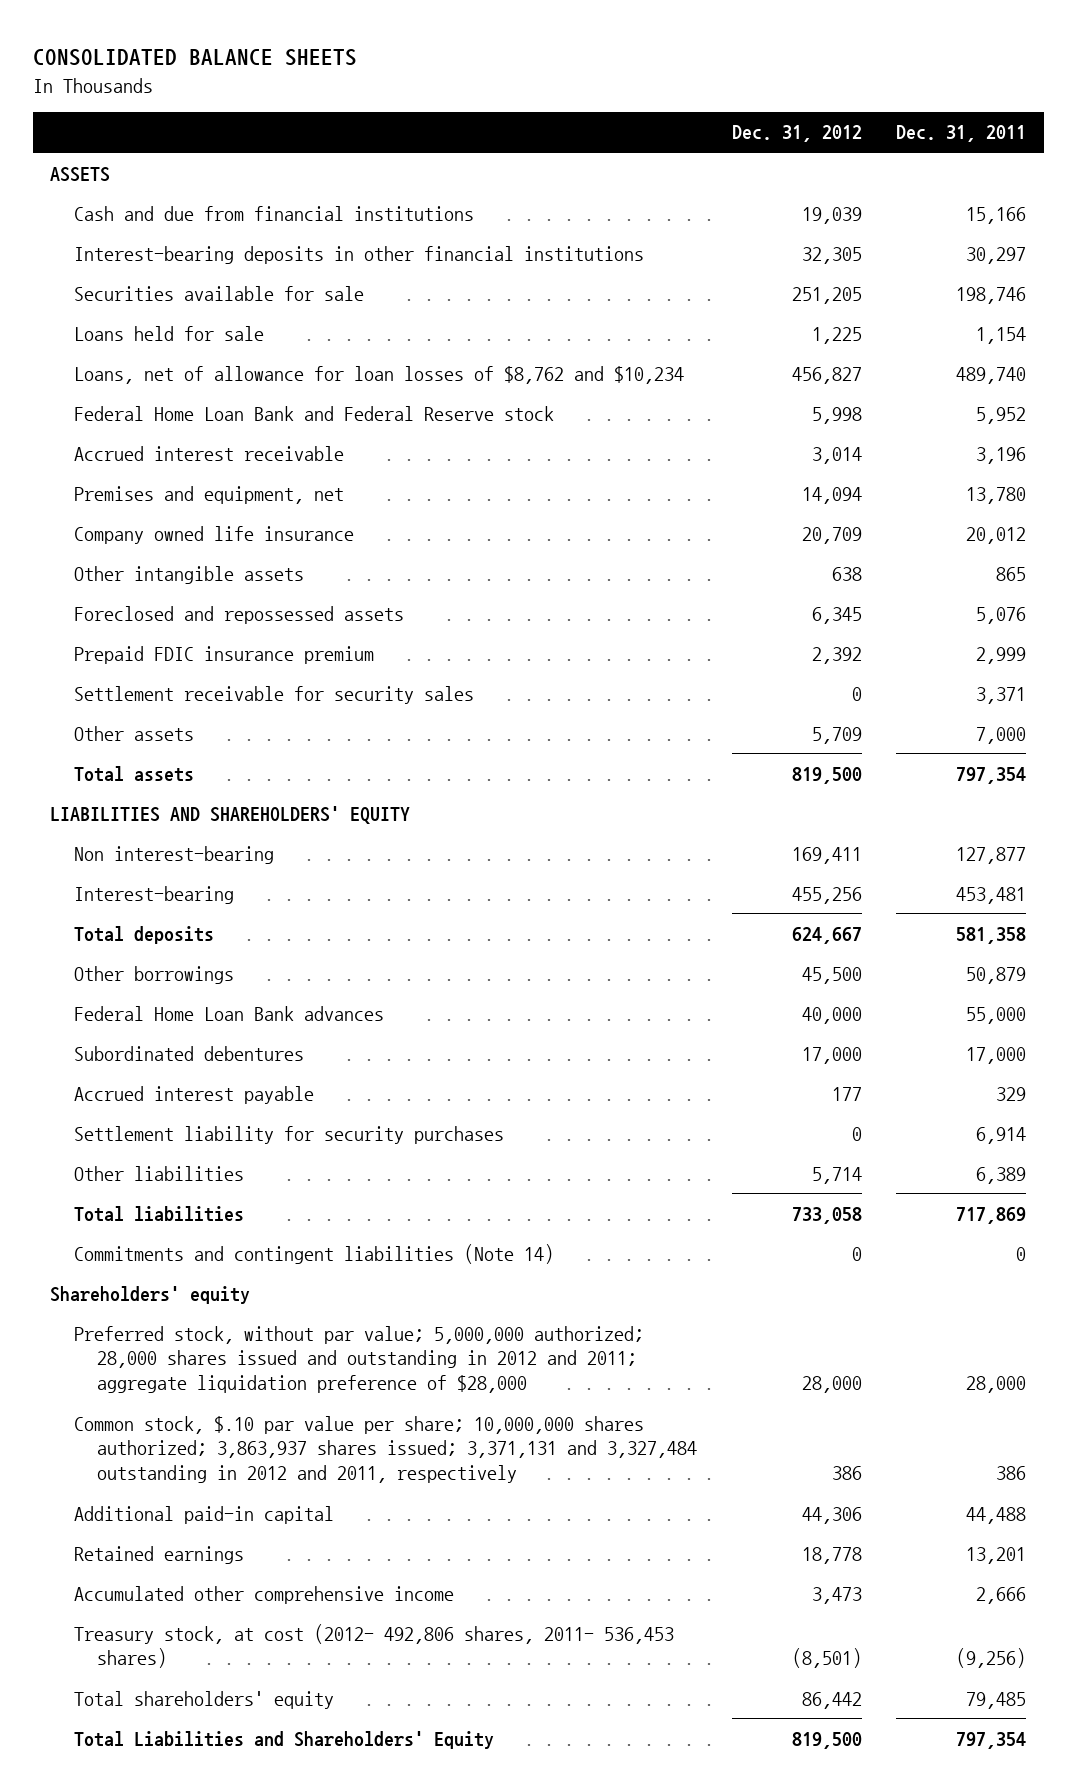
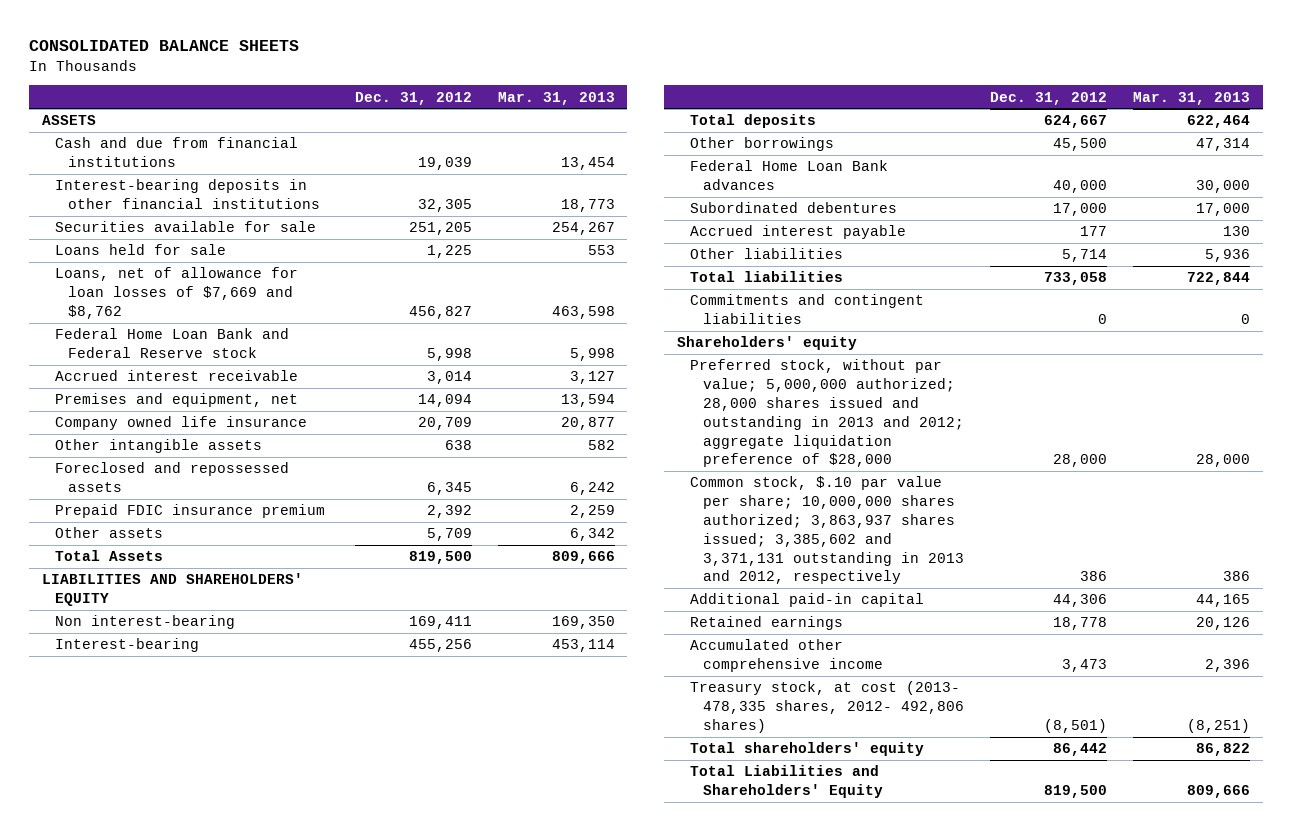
[896,125,1027,143] Dec. 31, 2011 -> none
none -> [497,91,615,105] Mar. 31, 2013
[73,365,684,384] Loans, net of allowance for loan losses of $8,762 and $10,234 -> [54,267,298,319] Loans, net of allowance for loan losses of $7,669 and $8,762
[73,685,474,704] Settlement receivable for security sales -> none
[73,765,194,782] Total assets -> [54,550,163,562] Total Assets
[73,1125,504,1144] Settlement liability for security purchases -> none
[73,1243,554,1264] Commitments and contingent liabilities (Note 14) -> [689,294,924,325] Commitments and contingent liabilities
[73,1325,644,1394] Preferred stock, without par value; 5,000,000 authorized; 28,000 shares issued and outstanding in 2012 and 2011; aggregate liquidation preference of $28,000 -> [689,359,965,468] Preferred stock, without par value; 5,000,000 authorized; 28,000 shares issued and outstanding in 2013 and 2012; aggregate liquidation preference of $28,000
[73,1415,697,1484] Common stock, $.10 par value per share; 10,000,000 shares authorized; 3,863,937 shares issued; 3,371,131 and 3,327,484 outstanding in 2012 and 2011, respectively -> [689,476,965,585] Common stock, $.10 par value per share; 10,000,000 shares authorized; 3,863,937 shares issued; 3,385,602 and 3,371,131 outstanding in 2013 and 2012, respectively
[73,1623,674,1669] Treasury stock, at cost (2012- 492,806 shares, 2011- 536,453 shares) -> [689,681,965,733] Treasury stock, at cost (2013- 478,335 shares, 2012- 492,806 shares)

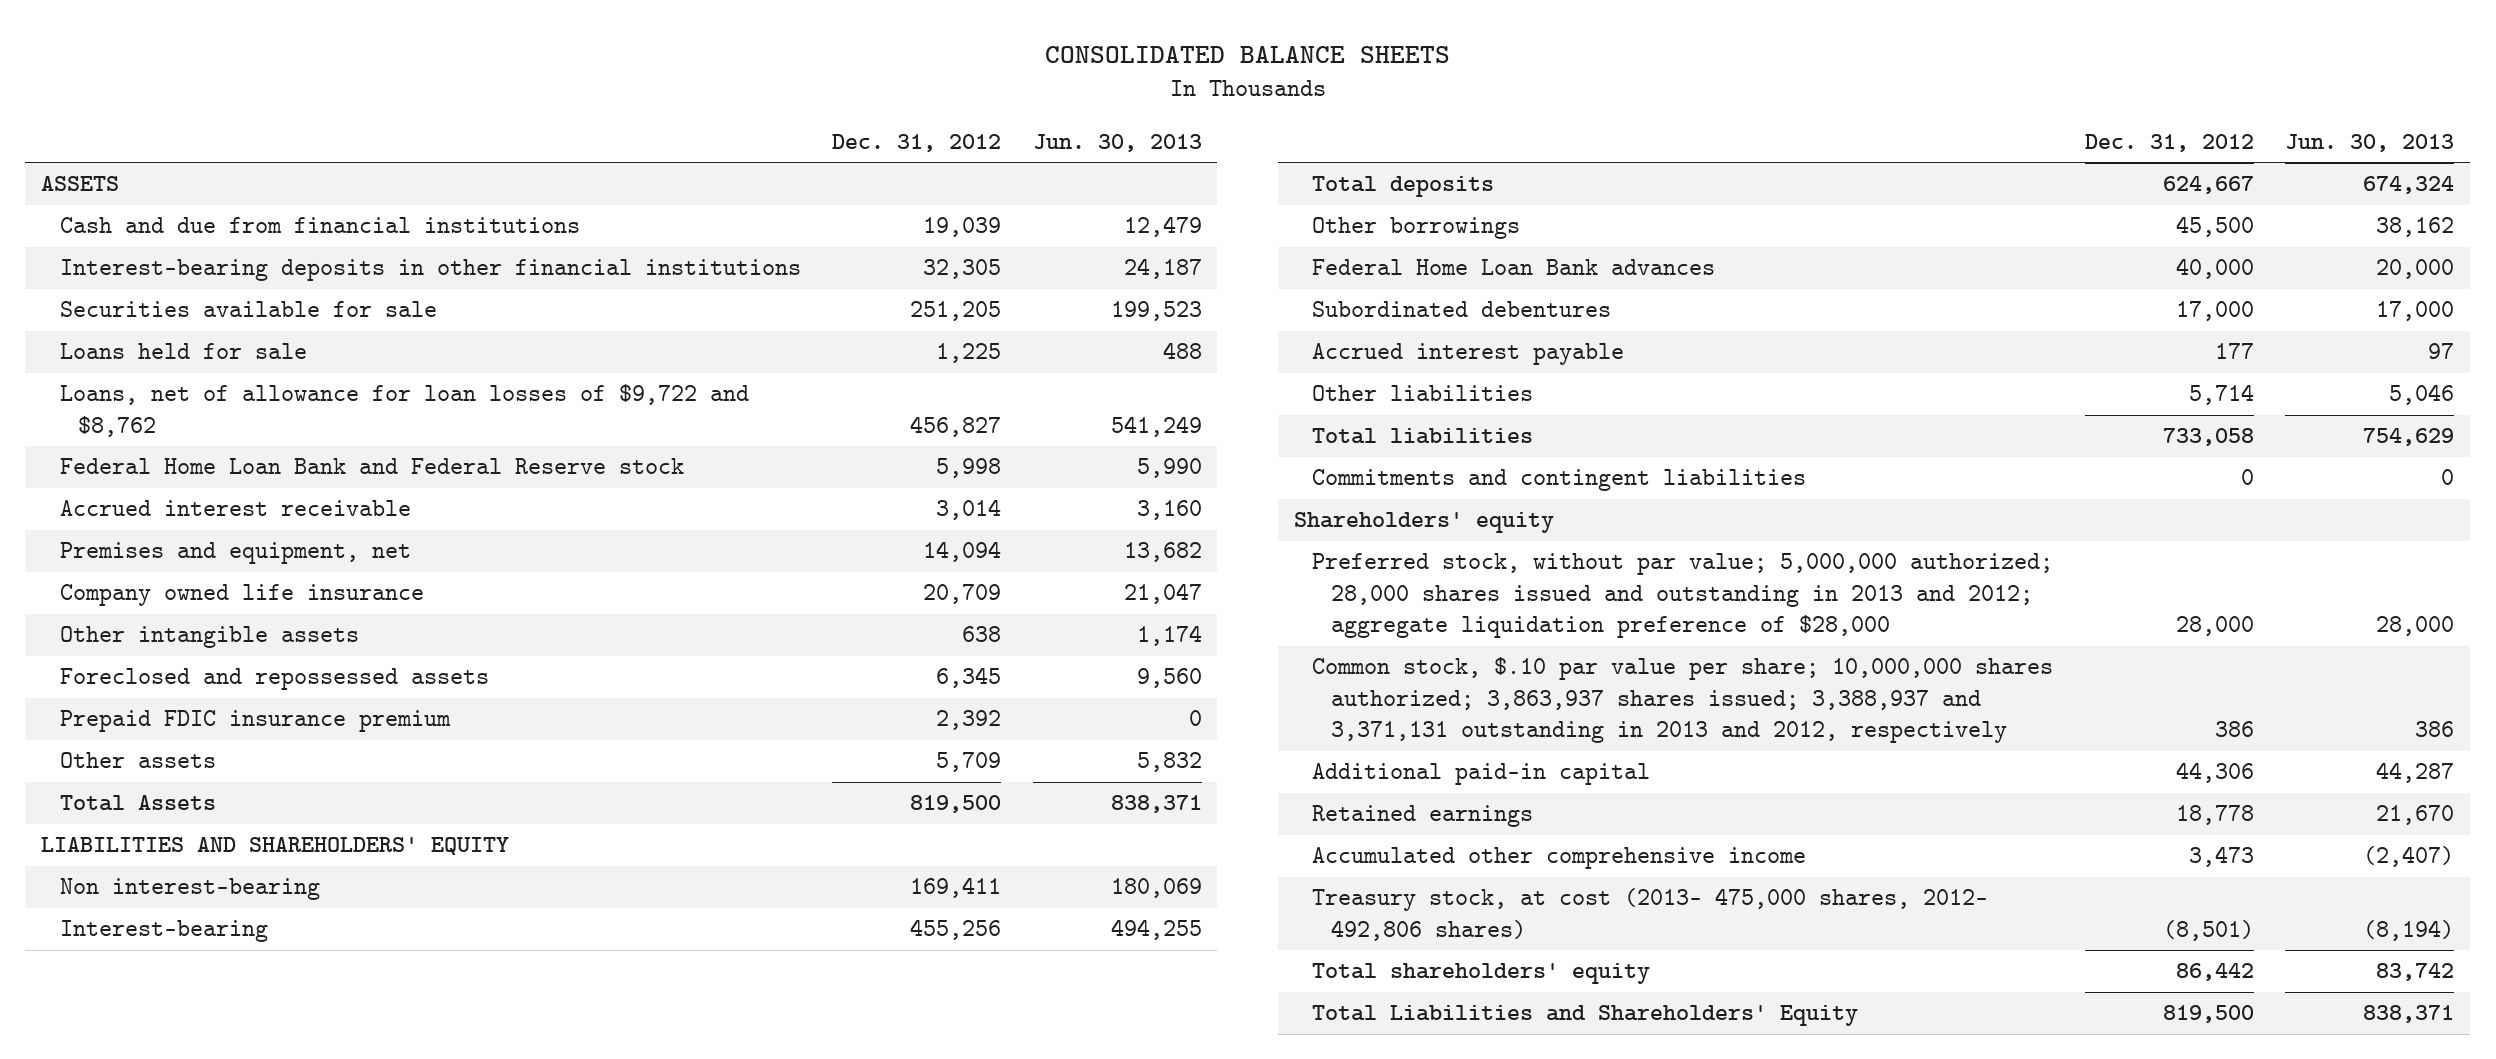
[497,91,615,105] Mar. 31, 2013 -> none
none -> [1032,133,1202,152] Jun. 30, 2013
[54,267,298,319] Loans, net of allowance for loan losses of $7,669 and $8,762 -> [59,384,749,437] Loans, net of allowance for loan losses of $9,722 and $8,762
[689,476,965,585] Common stock, $.10 par value per share; 10,000,000 shares authorized; 3,863,937 shares issued; 3,385,602 and 3,371,131 outstanding in 2013 and 2012, respectively -> [1312,657,2054,744] Common stock, $.10 par value per share; 10,000,000 shares authorized; 3,863,937 shares issued; 3,388,937 and 3,371,131 outstanding in 2013 and 2012, respectively
[689,681,965,733] Treasury stock, at cost (2013- 478,335 shares, 2012- 492,806 shares) -> [1312,888,1989,941] Treasury stock, at cost (2013- 475,000 shares, 2012- 492,806 shares)

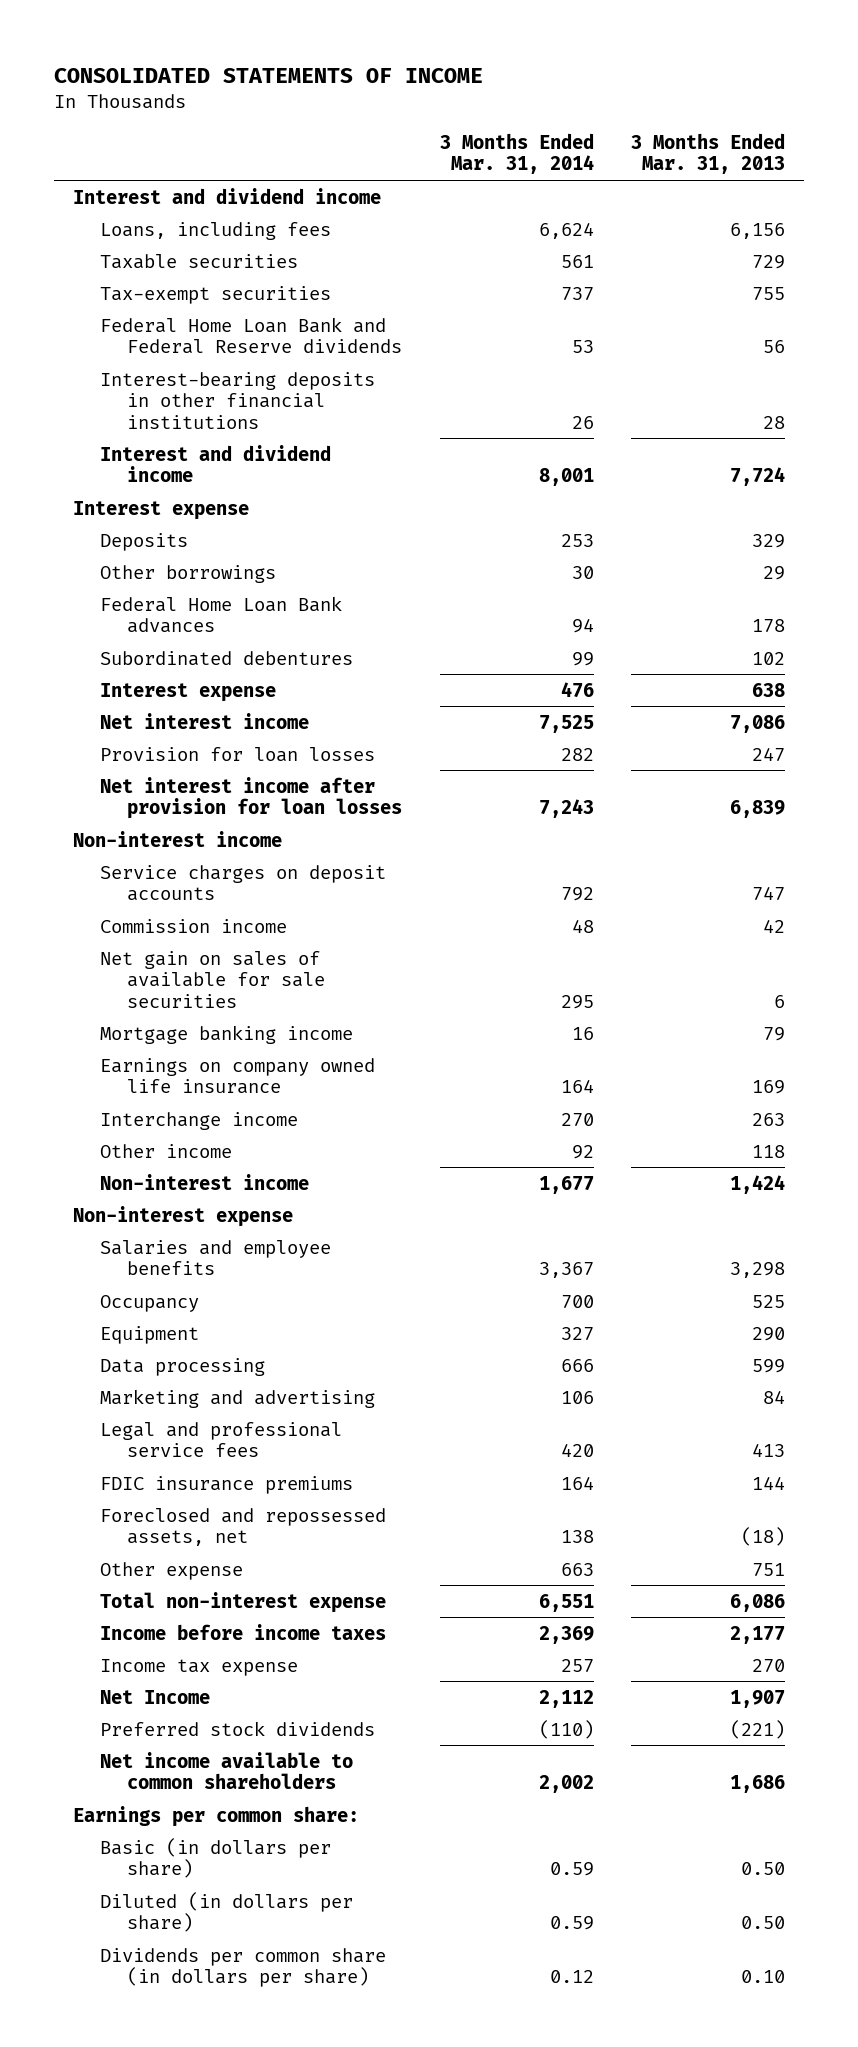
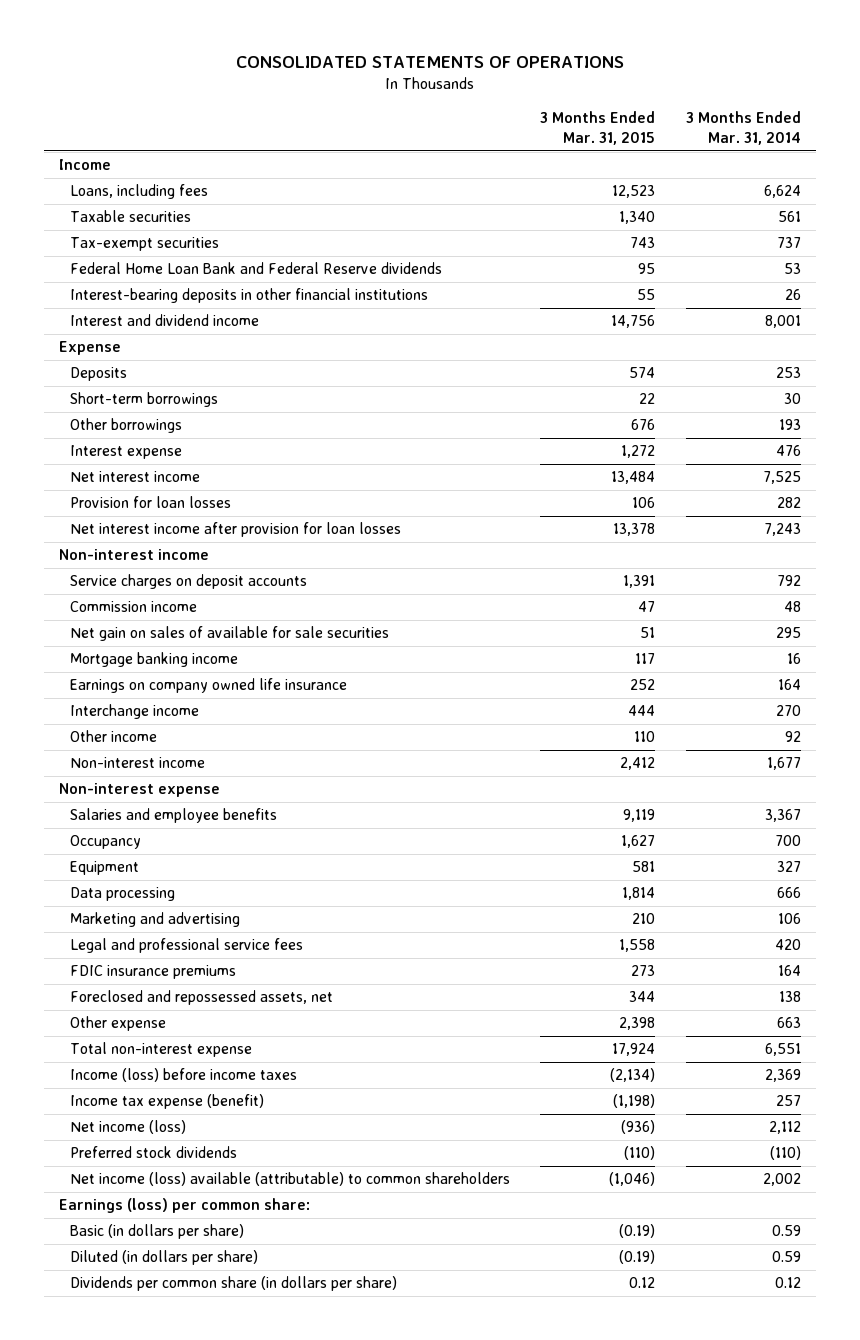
[54,68,484,84] CONSOLIDATED STATEMENTS OF INCOME -> [235,56,624,69] CONSOLIDATED STATEMENTS OF OPERATIONS
[631,132,786,175] 3 Months Ended Mar. 31, 2013 -> none
none -> [540,111,656,145] 3 Months Ended Mar. 31, 2015
[73,187,382,204] Interest and dividend income -> [58,159,111,171] Income
[73,500,250,520] Interest expense -> [58,341,121,356] Expense
[100,595,343,634] Federal Home Loan Bank advances -> none
[100,650,354,666] Subordinated debentures -> none
none -> [69,392,218,408] Short-term borrowings
[571,565,594,579] 30 -> [778,419,801,431] 193
[100,1623,387,1640] Income before income taxes -> [69,1068,297,1083] Income (loss) before income taxes
[100,1658,299,1676] Income tax expense -> [69,1094,264,1110] Income tax expense (benefit)
[100,1689,211,1704] Net Income -> [69,1120,186,1135] Net income (loss)
[100,1751,354,1790] Net income available to common shareholders -> [69,1172,510,1187] Net income (loss) available (attributable) to common shareholders
[73,1805,360,1827] Earnings per common share: -> [58,1198,310,1214] Earnings (loss) per common share:

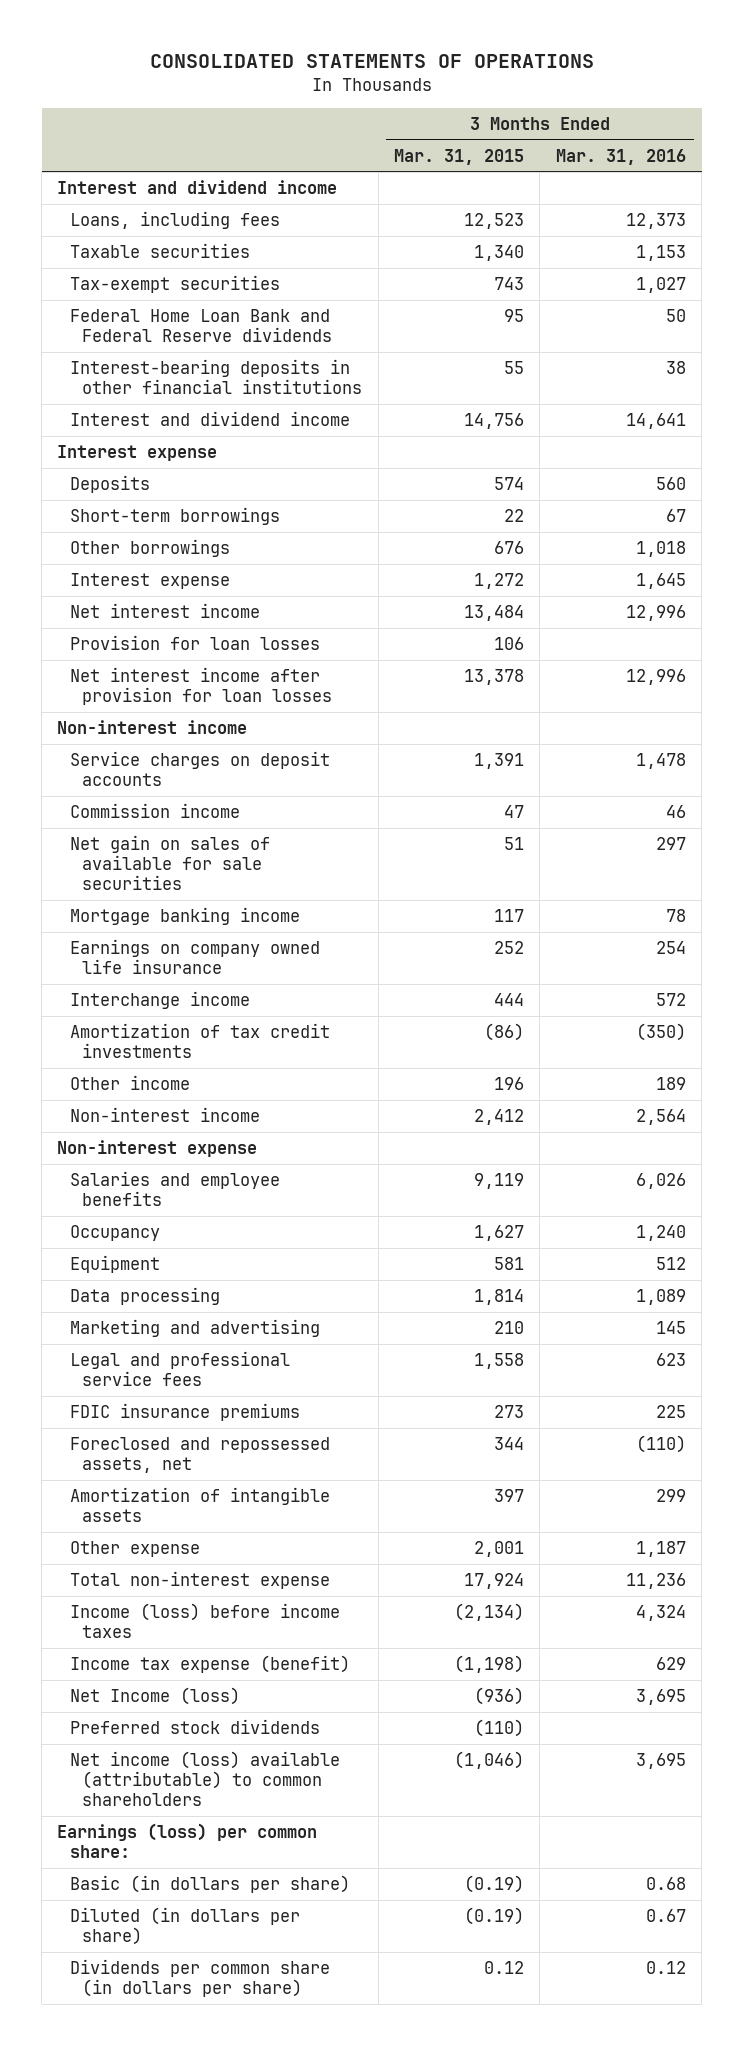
[685,111,801,145] 3 Months Ended Mar. 31, 2014 -> none
none -> [555,148,686,165] Mar. 31, 2016
[58,159,111,171] Income -> [57,180,338,195] Interest and dividend income
[58,341,121,356] Expense -> [57,445,218,462] Interest expense
none -> [69,1023,330,1059] Amortization of tax credit investments
[634,731,656,743] 110 -> [494,1077,525,1091] 196
none -> [69,1487,330,1523] Amortization of intangible assets
[619,1017,656,1031] 2,398 -> [474,1541,525,1558] 2,001
[69,1120,186,1135] Net income (loss) -> [69,1687,240,1706] Net Income (loss)

